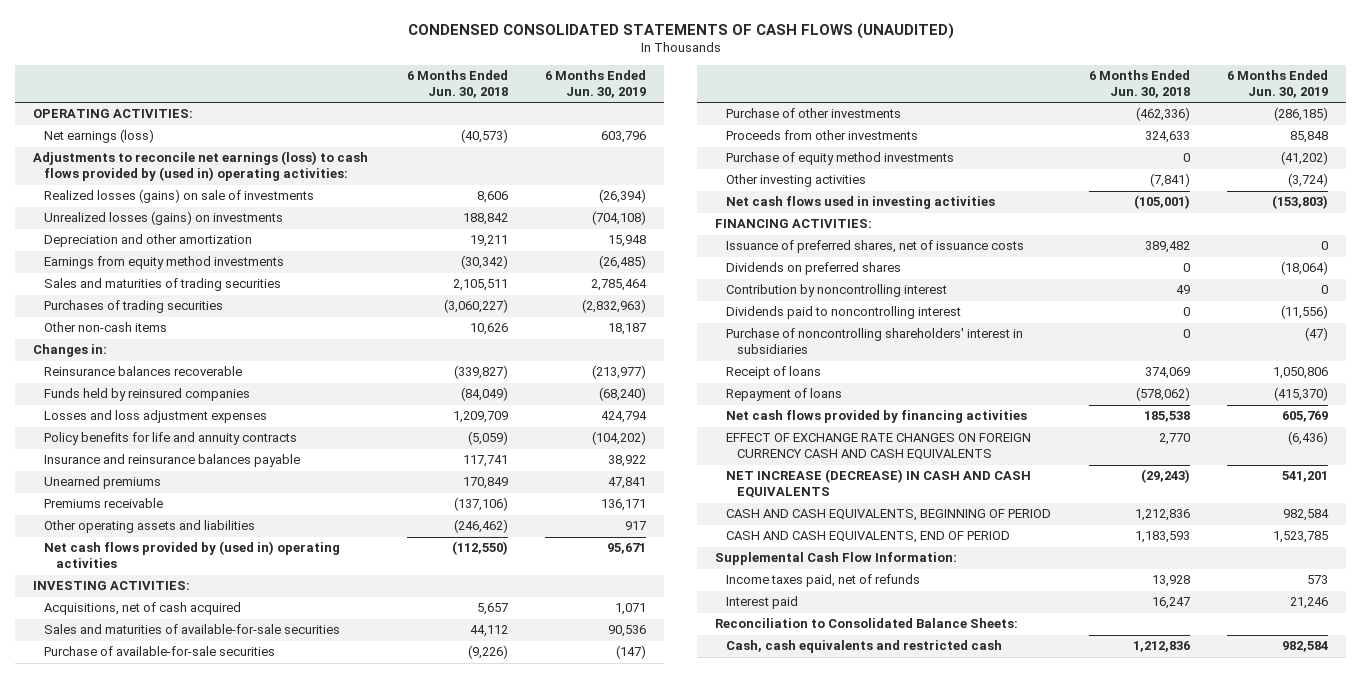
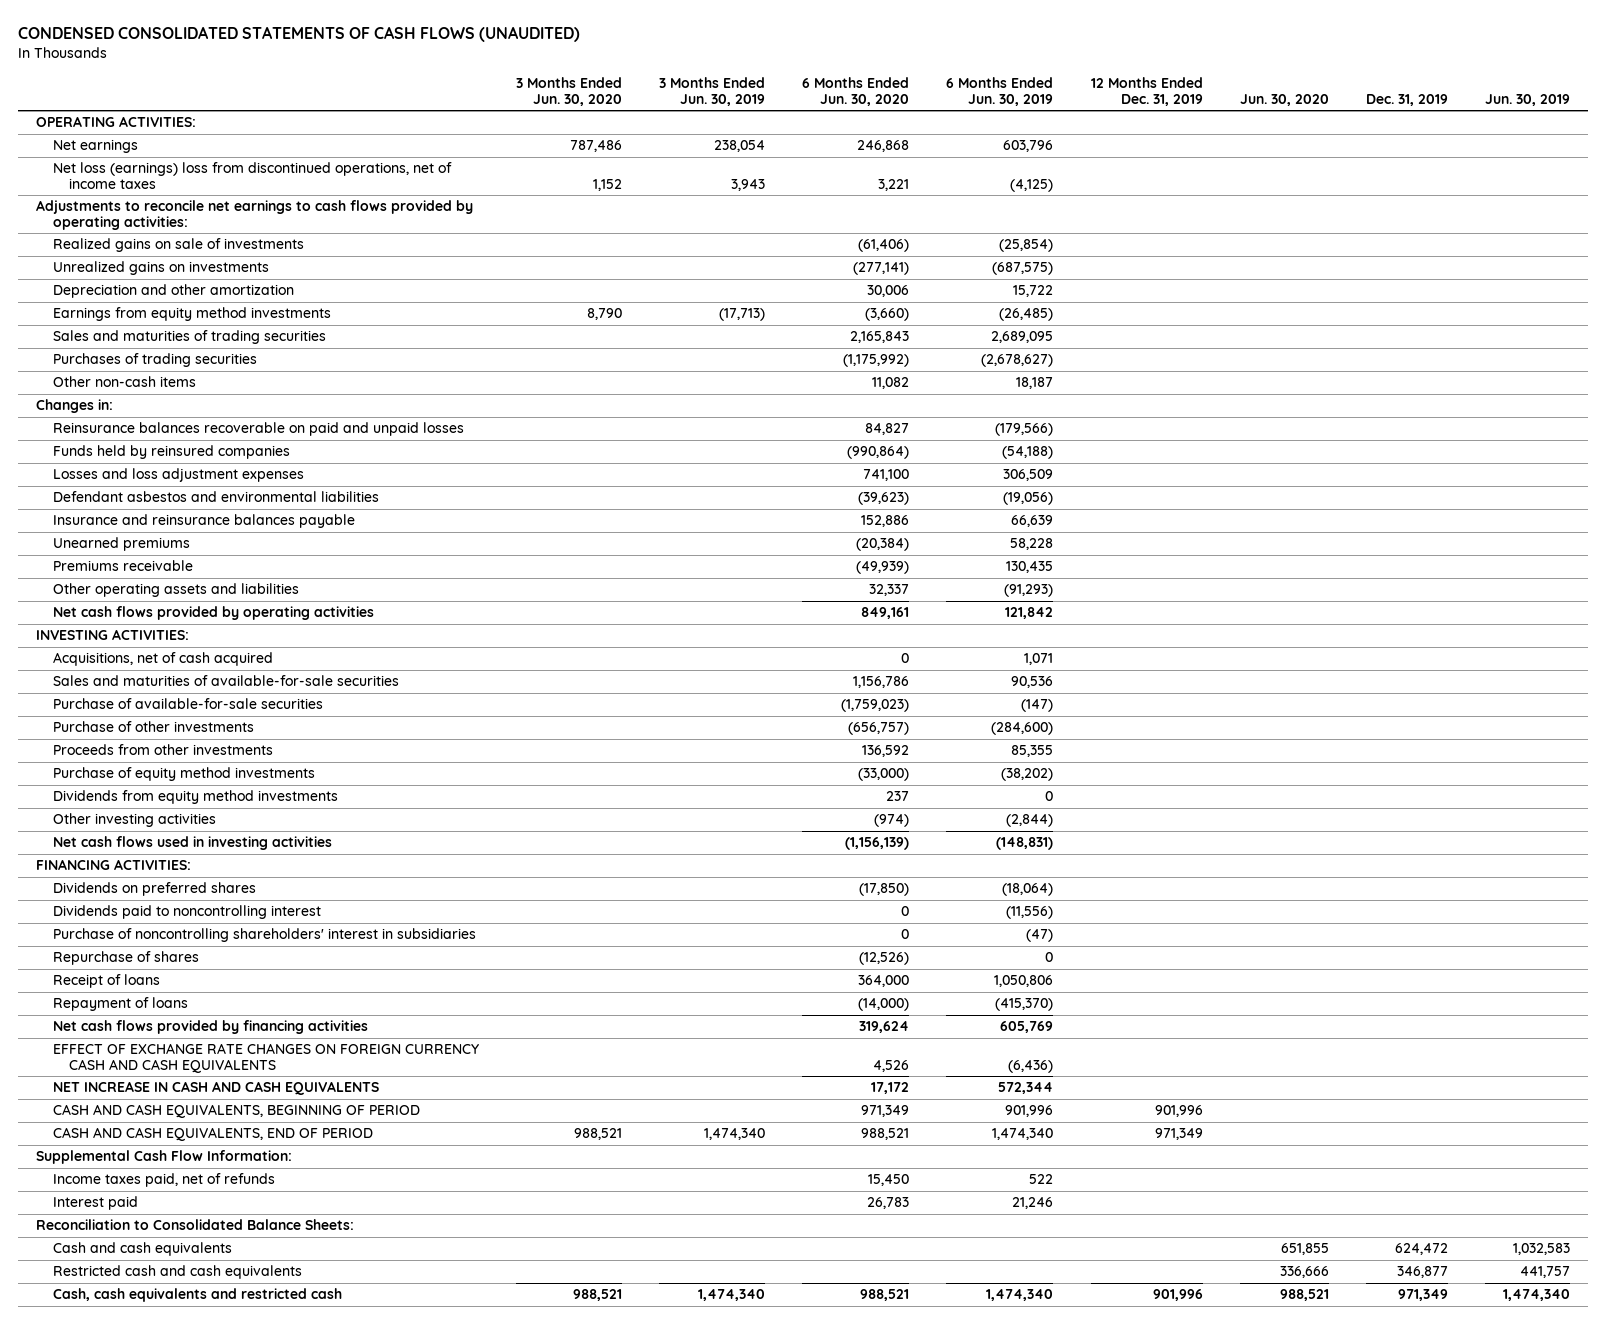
[406,70,508,99] 6 Months Ended Jun. 30, 2018 -> none
none -> [515,76,622,106] 3 Months Ended Jun. 30, 2020
none -> [659,76,766,106] 3 Months Ended Jun. 30, 2019
none -> [802,76,910,106] 6 Months Ended Jun. 30, 2020
none -> [1090,76,1203,106] 12 Months Ended Dec. 31, 2019
none -> [1239,93,1329,106] Jun. 30, 2020
none -> [1365,93,1448,106] Dec. 31, 2019
none -> [1484,93,1570,106] Jun. 30, 2019
[44,129,155,144] Net earnings (loss) -> [52,139,138,154] Net earnings
none -> [52,162,452,190] Net loss (earnings) loss from discontinued operations, net of income taxes
[33,151,369,182] Adjustments to reconcile net earnings (loss) to cash flows provided by (used in) operating activities: -> [36,200,474,231] Adjustments to reconcile net earnings to cash flows provided by operating activities:
[44,189,315,204] Realized losses (gains) on sale of investments -> [52,238,304,253] Realized gains on sale of investments
[598,189,646,204] (26,394) -> [999,239,1054,253] (25,854)
[44,211,284,226] Unrealized losses (gains) on investments -> [52,261,269,276] Unrealized gains on investments
[591,211,646,226] (704,108) -> [992,262,1054,276] (687,575)
[607,235,646,248] 15,948 -> [1013,285,1054,298] 15,722
[590,279,647,292] 2,785,464 -> [991,331,1054,344] 2,689,095
[581,299,646,314] (2,832,963) -> [981,354,1054,368] (2,678,627)
[44,432,298,446] Policy benefits for life and annuity contracts -> none
[44,366,243,377] Reinsurance balances recoverable -> [52,422,464,437] Reinsurance balances recoverable on paid and unpaid losses
[591,365,646,380] (213,977) -> [995,423,1054,437] (179,566)
[598,387,646,402] (68,240) -> [1002,446,1054,460] (54,188)
[600,411,647,424] 424,794 -> [1003,469,1054,482] 306,509
none -> [52,491,379,503] Defendant asbestos and environmental liabilities
[607,455,646,468] 38,922 -> [1011,515,1054,528] 66,639
[607,477,646,490] 47,841 -> [1010,538,1054,551] 58,228
[600,499,646,512] 136,171 -> [1006,561,1054,574] 130,435
[624,521,646,531] 917 -> [1004,584,1054,598] (91,293)
[44,541,341,569] Net cash flows provided by (used in) operating activities -> [52,606,374,621] Net cash flows provided by operating activities
[606,543,646,555] 95,671 -> [1005,607,1054,620] 121,842
[1273,107,1328,122] (286,185) -> [991,722,1054,736] (284,600)
[1289,131,1328,144] 85,848 -> [1011,745,1054,758] 85,355
[1280,151,1328,166] (41,202) -> [1001,768,1054,782] (38,202)
none -> [52,790,338,805] Dividends from equity method investments
[1287,173,1328,188] (3,724) -> [1006,814,1054,828] (2,844)
[1271,195,1328,210] (153,803) -> [996,837,1054,851] (148,831)
[726,240,1025,254] Issuance of preferred shares, net of issuance costs -> none
[726,284,948,298] Contribution by noncontrolling interest -> none
none -> [52,951,199,966] Repurchase of shares
[726,469,1032,499] NET INCREASE (DECREASE) IN CASH AND CASH EQUIVALENTS -> [52,1081,379,1096] NET INCREASE IN CASH AND CASH EQUIVALENTS
[1281,471,1328,483] 541,201 -> [998,1082,1054,1095] 572,344
[1282,509,1329,522] 982,584 -> [1005,1105,1054,1118] 901,996
[1272,531,1328,544] 1,523,785 -> [992,1128,1054,1141] 1,474,340
[1306,575,1328,585] 573 -> [1029,1174,1054,1185] 522
none -> [52,1242,232,1257] Cash and cash equivalents
none -> [52,1265,302,1280] Restricted cash and cash equivalents
[1281,641,1328,653] 982,584 -> [986,1289,1054,1302] 1,474,340

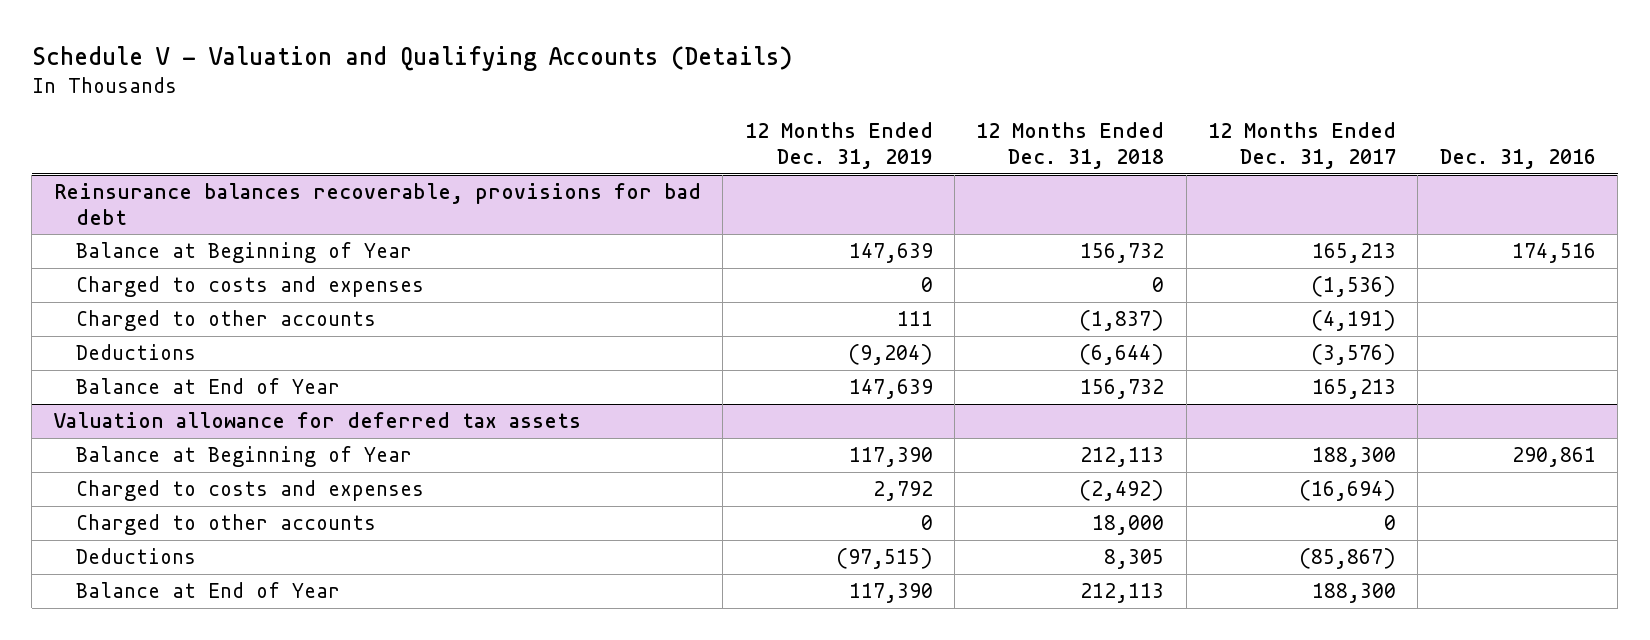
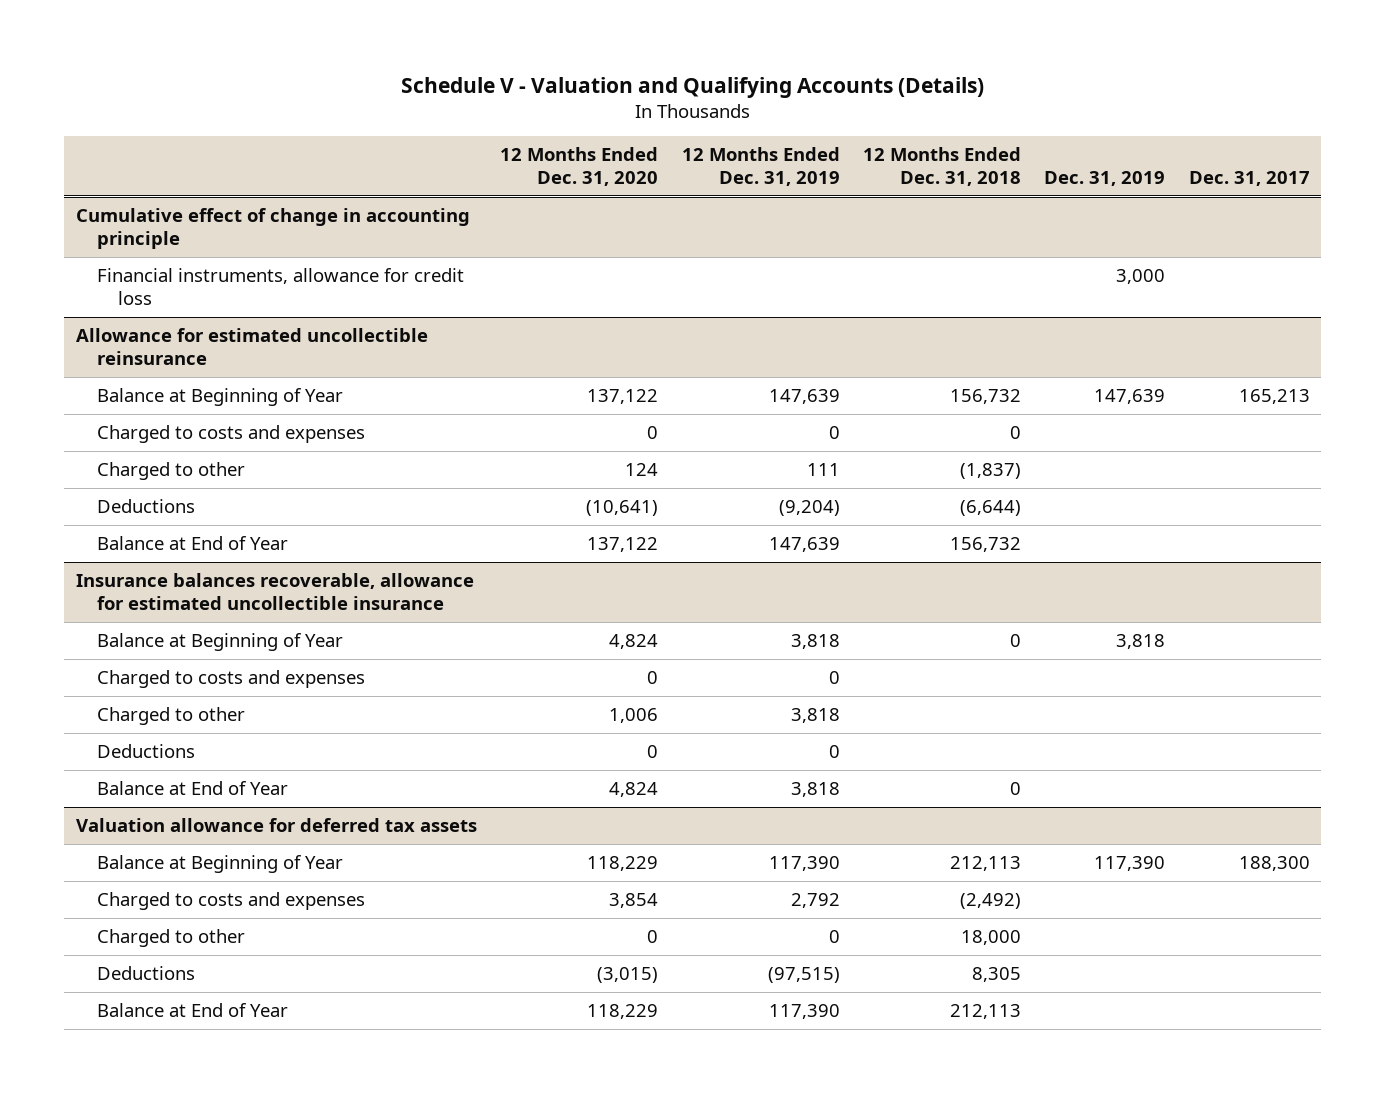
[1208,122,1397,169] 12 Months Ended Dec. 31, 2017 -> none
[1439,148,1596,169] Dec. 31, 2016 -> none
none -> [500,146,659,187] 12 Months Ended Dec. 31, 2020
none -> [1044,171,1166,187] Dec. 31, 2019
none -> [1188,171,1310,187] Dec. 31, 2017
none -> [75,207,470,250] Cumulative effect of change in accounting principle
none -> [97,267,465,306] Financial instruments, allowance for credit loss
[53,183,701,225] Reinsurance balances recoverable, provisions for bad debt -> [75,327,428,366] Allowance for estimated uncollectible reinsurance
[75,310,376,332] Charged to other accounts -> [97,461,246,480] Charged to other
none -> [75,572,474,611] Insurance balances recoverable, allowance for estimated uncollectible insurance
none -> [97,632,344,651] Balance at Beginning of Year
none -> [97,669,366,688] Charged to costs and expenses
none -> [97,706,246,725] Charged to other
none -> [97,743,196,758] Deductions
none -> [97,780,289,795] Balance at End of Year
[75,514,376,536] Charged to other accounts -> [97,928,246,947] Charged to other

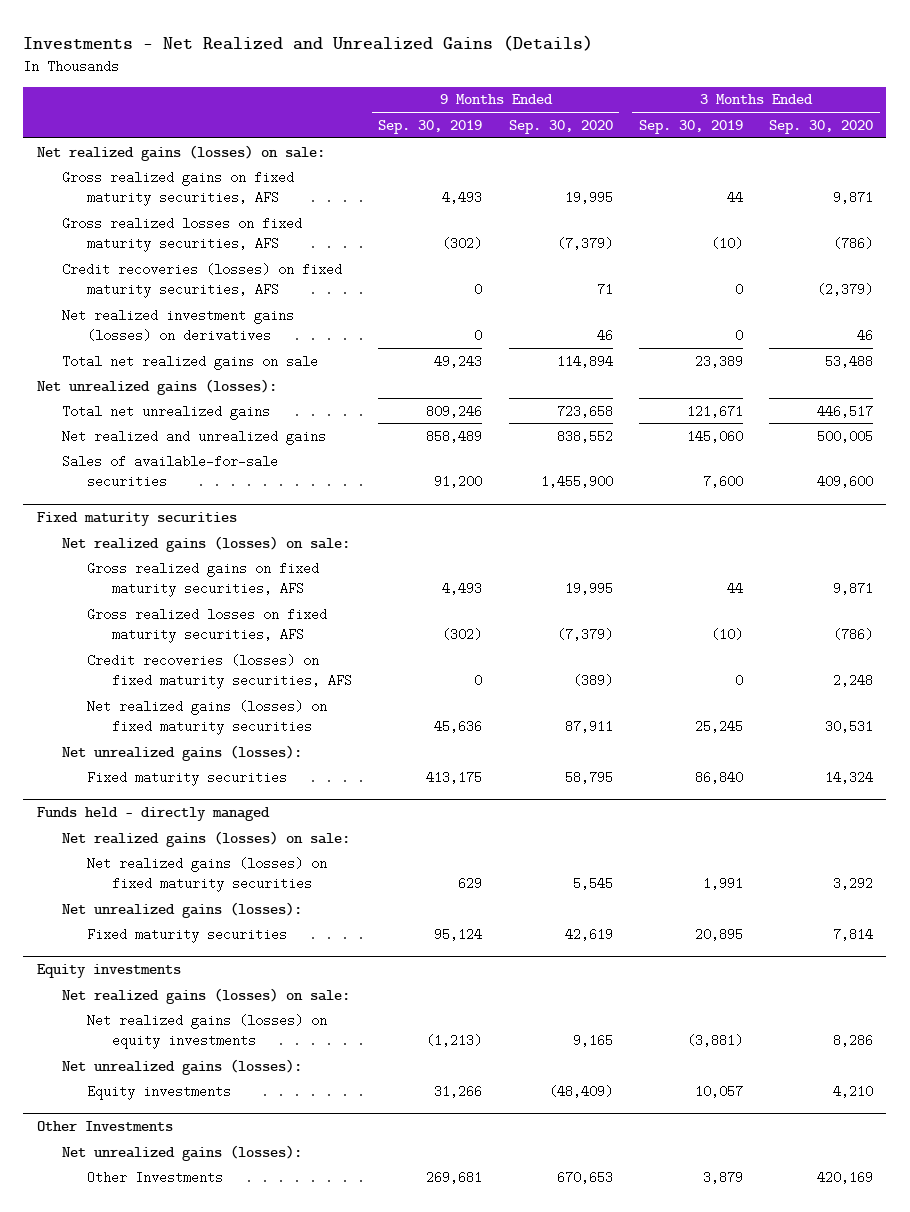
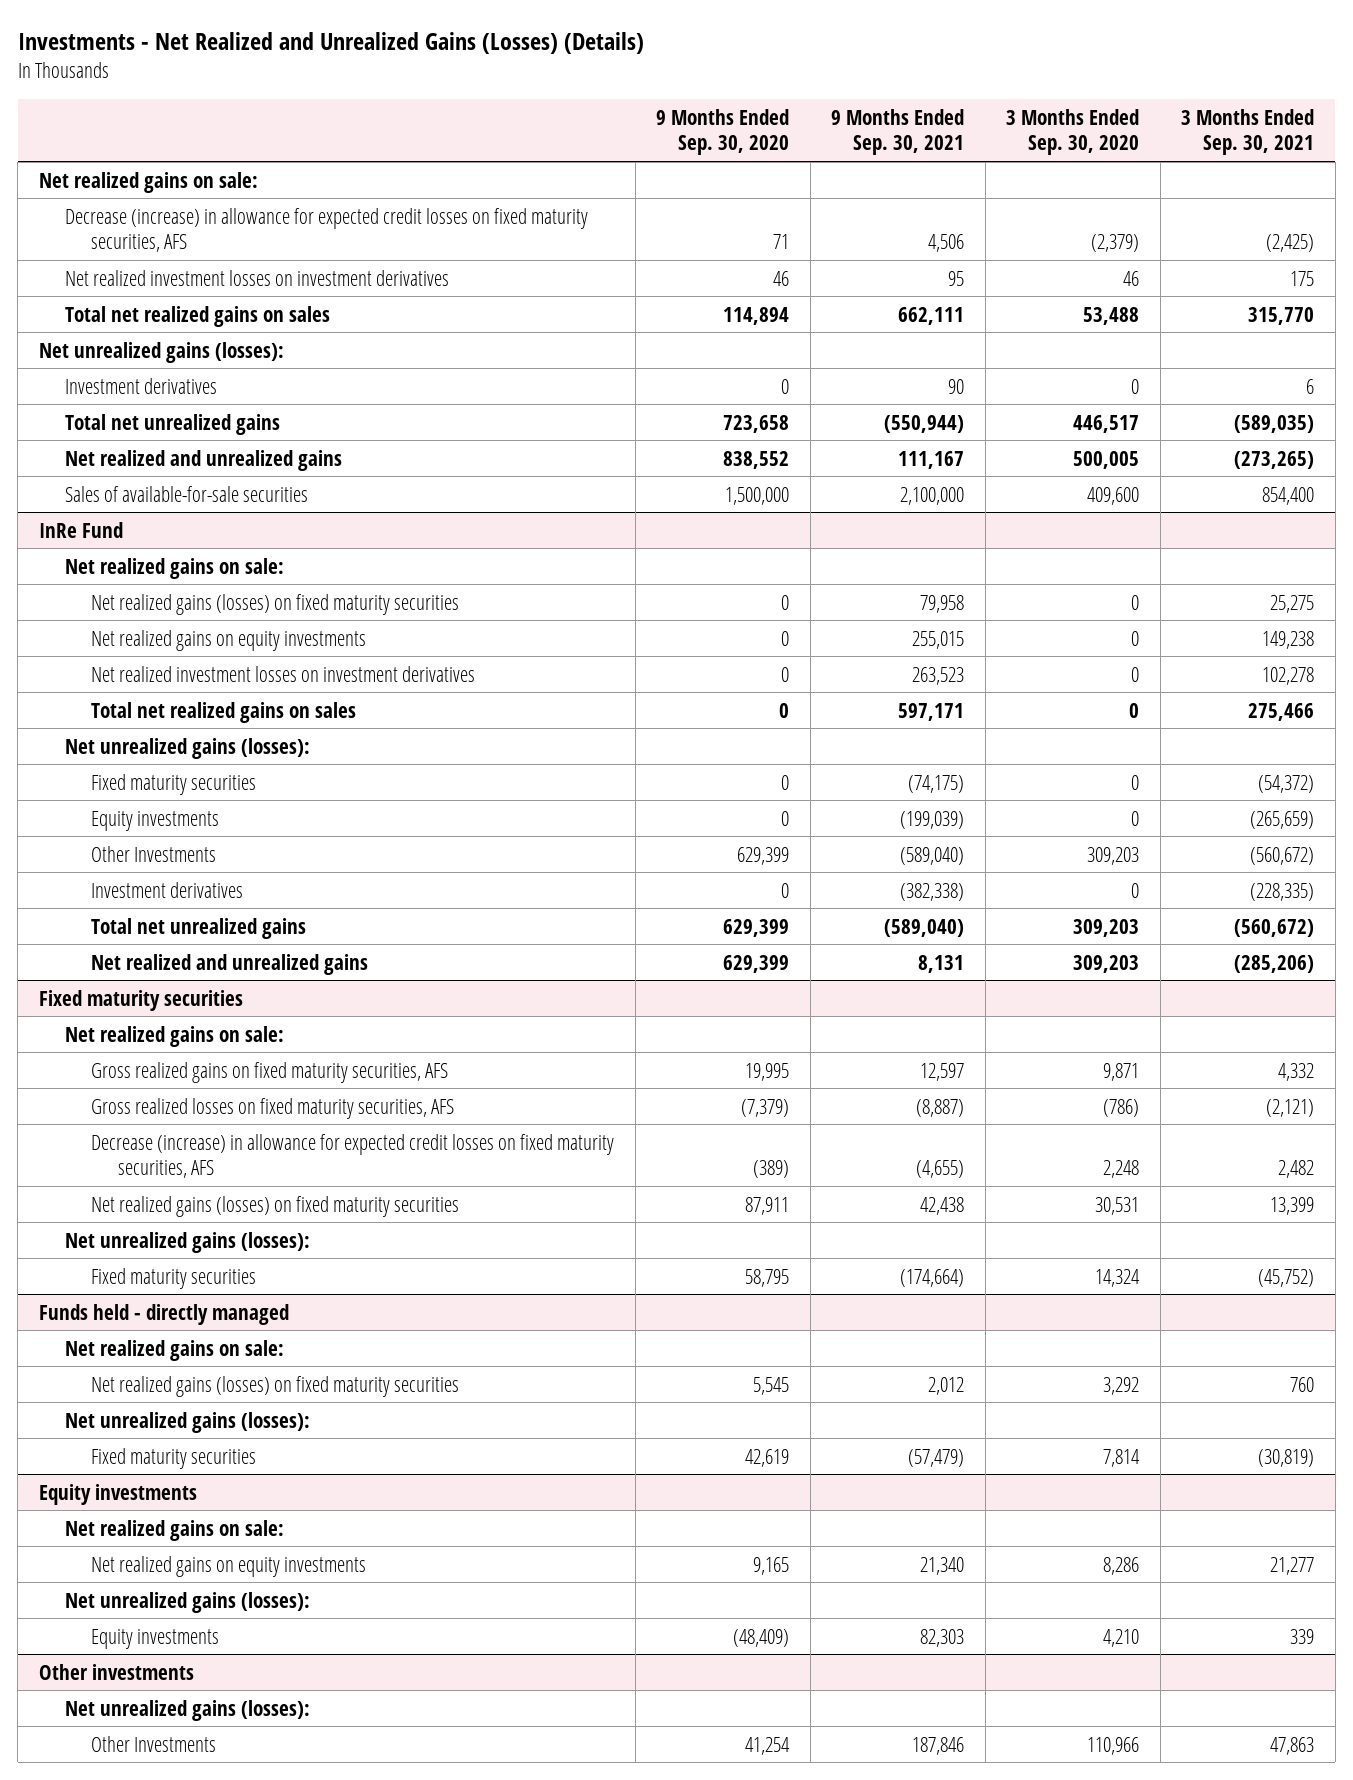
[23,34,594,51] Investments - Net Realized and Unrealized Gains (Details) -> [17,32,644,55] Investments - Net Realized and Unrealized Gains (Losses) (Details)
[378,119,483,134] Sep. 30, 2019 -> none
[638,119,743,134] Sep. 30, 2019 -> none
none -> [831,108,965,156] 9 Months Ended Sep. 30, 2021
none -> [1181,108,1315,156] 3 Months Ended Sep. 30, 2021
[61,170,294,206] Gross realized gains on fixed maturity securities, AFS -> none
[61,216,302,252] Gross realized losses on fixed maturity securities, AFS -> none
[36,144,325,161] Net realized gains (losses) on sale: -> [38,171,258,193] Net realized gains on sale:
[61,262,342,298] Credit recoveries (losses) on fixed maturity securities, AFS -> [65,207,589,252] Decrease (increase) in allowance for expected credit losses on fixed maturity securities, AFS
[61,308,294,342] Net realized investment gains (losses) on derivatives -> [65,269,450,286] Net realized investment losses on investment derivatives
[61,354,318,370] Total net realized gains on sale -> [65,305,331,327] Total net realized gains on sales
none -> [65,377,218,394] Investment derivatives
[540,474,613,488] 1,455,900 -> [725,486,790,505] 1,500,000
none -> [38,521,123,538] InRe Fund
none -> [65,557,285,579] Net realized gains on sale:
none -> [91,593,460,615] Net realized gains (losses) on fixed maturity securities
none -> [91,629,367,651] Net realized gains on equity investments
none -> [91,665,476,682] Net realized investment losses on investment derivatives
none -> [91,701,357,723] Total net realized gains on sales
none -> [65,737,311,759] Net unrealized gains (losses):
none -> [91,773,257,795] Fixed maturity securities
none -> [91,810,220,831] Equity investments
none -> [91,845,217,862] Other Investments
none -> [91,881,244,898] Investment derivatives
none -> [91,917,307,939] Total net unrealized gains
none -> [91,953,369,975] Net realized and unrealized gains
[61,535,350,552] Net realized gains (losses) on sale: -> [65,1025,285,1047] Net realized gains on sale:
[86,653,353,689] Credit recoveries (losses) on fixed maturity securities, AFS -> [91,1133,615,1178] Decrease (increase) in allowance for expected credit losses on fixed maturity securities, AFS
[61,830,350,847] Net realized gains (losses) on sale: -> [65,1339,285,1361] Net realized gains on sale:
[61,987,350,1004] Net realized gains (losses) on sale: -> [65,1519,285,1541] Net realized gains on sale:
[86,1013,327,1049] Net realized gains (losses) on equity investments -> [91,1555,367,1577] Net realized gains on equity investments
[36,1120,173,1131] Other Investments -> [38,1663,194,1680] Other investments
[556,1170,613,1184] 670,653 -> [745,1736,791,1755] 41,254
[817,1170,874,1184] 420,169 -> [1087,1736,1140,1755] 110,966

